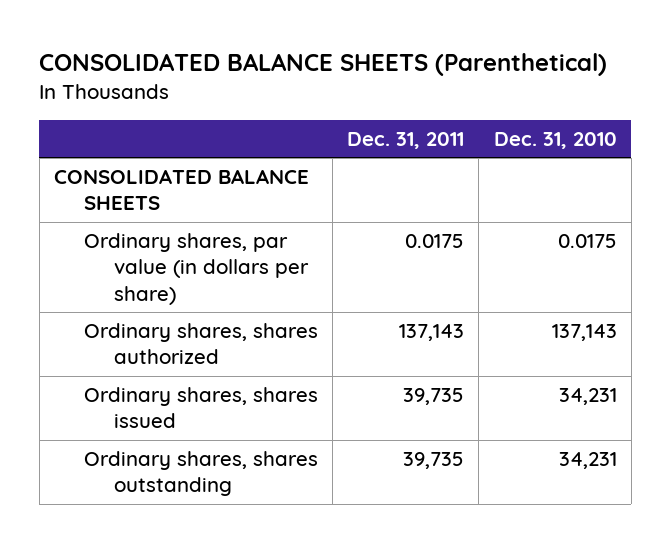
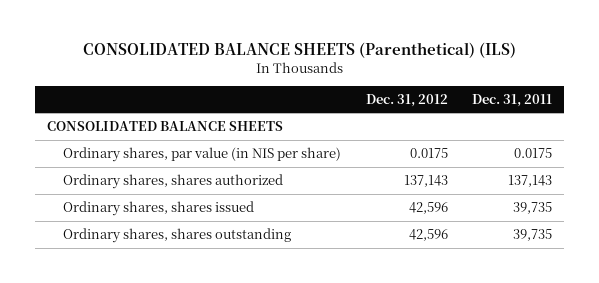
[39,53,608,77] CONSOLIDATED BALANCE SHEETS (Parenthetical) -> [82,41,516,58] CONSOLIDATED BALANCE SHEETS (Parenthetical) (ILS)
[493,131,617,149] Dec. 31, 2010 -> none
none -> [365,93,448,107] Dec. 31, 2012
[83,233,310,305] Ordinary shares, par value (in dollars per share) -> [63,147,342,163] Ordinary shares, par value (in NIS per share)

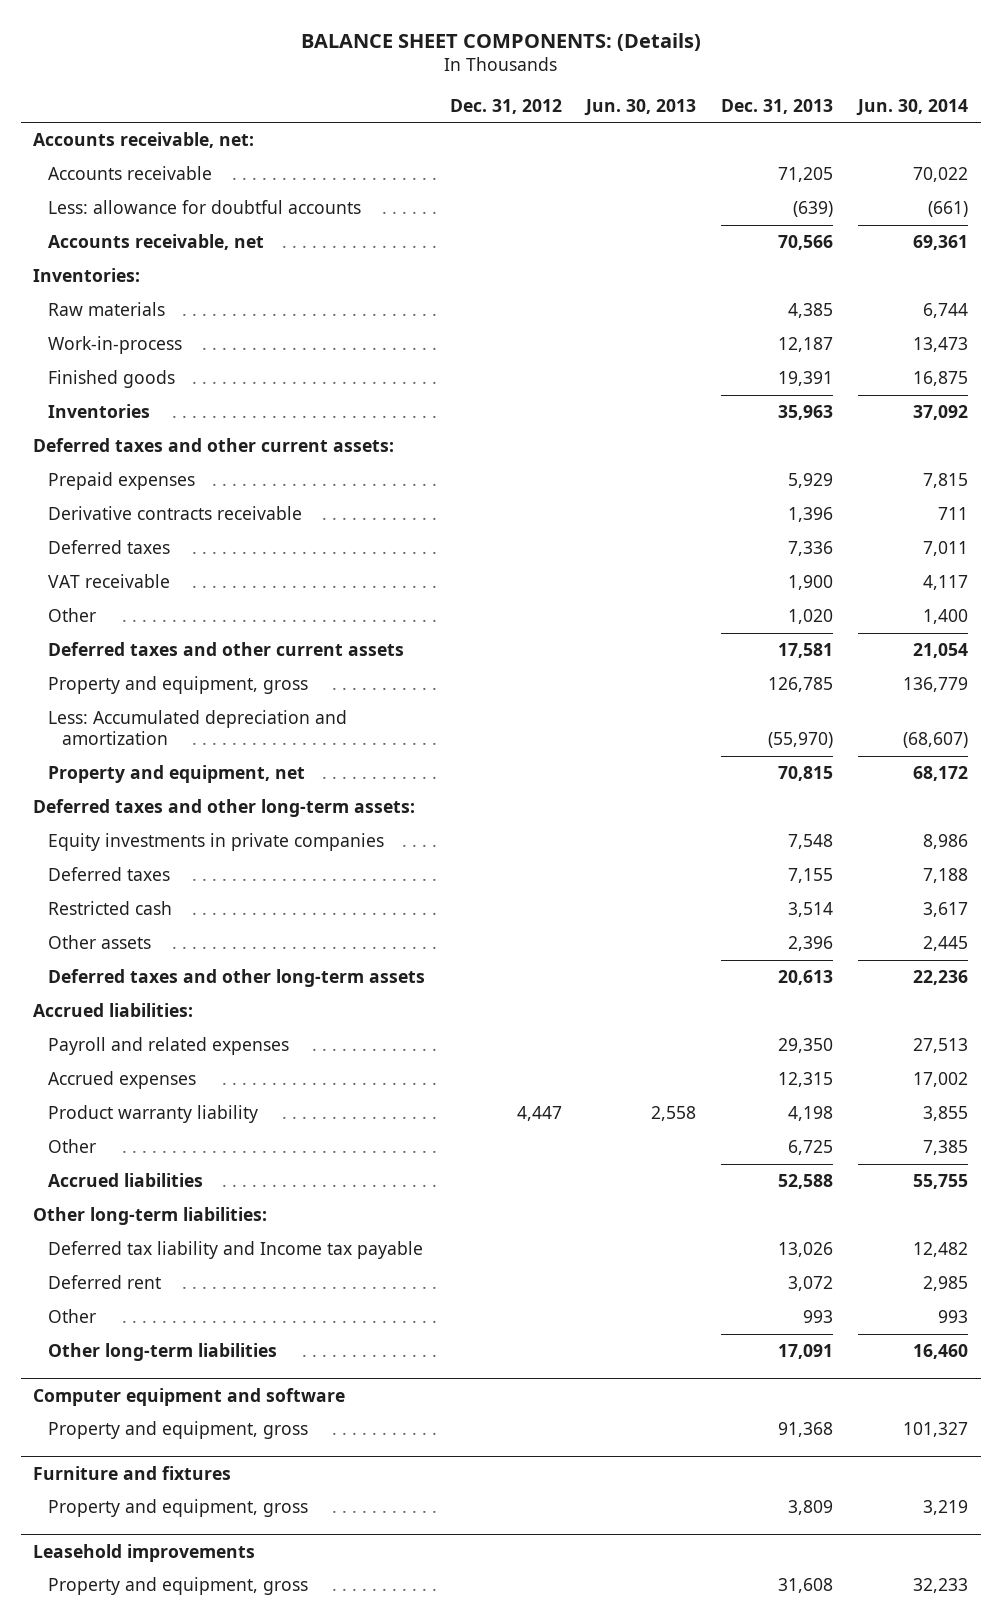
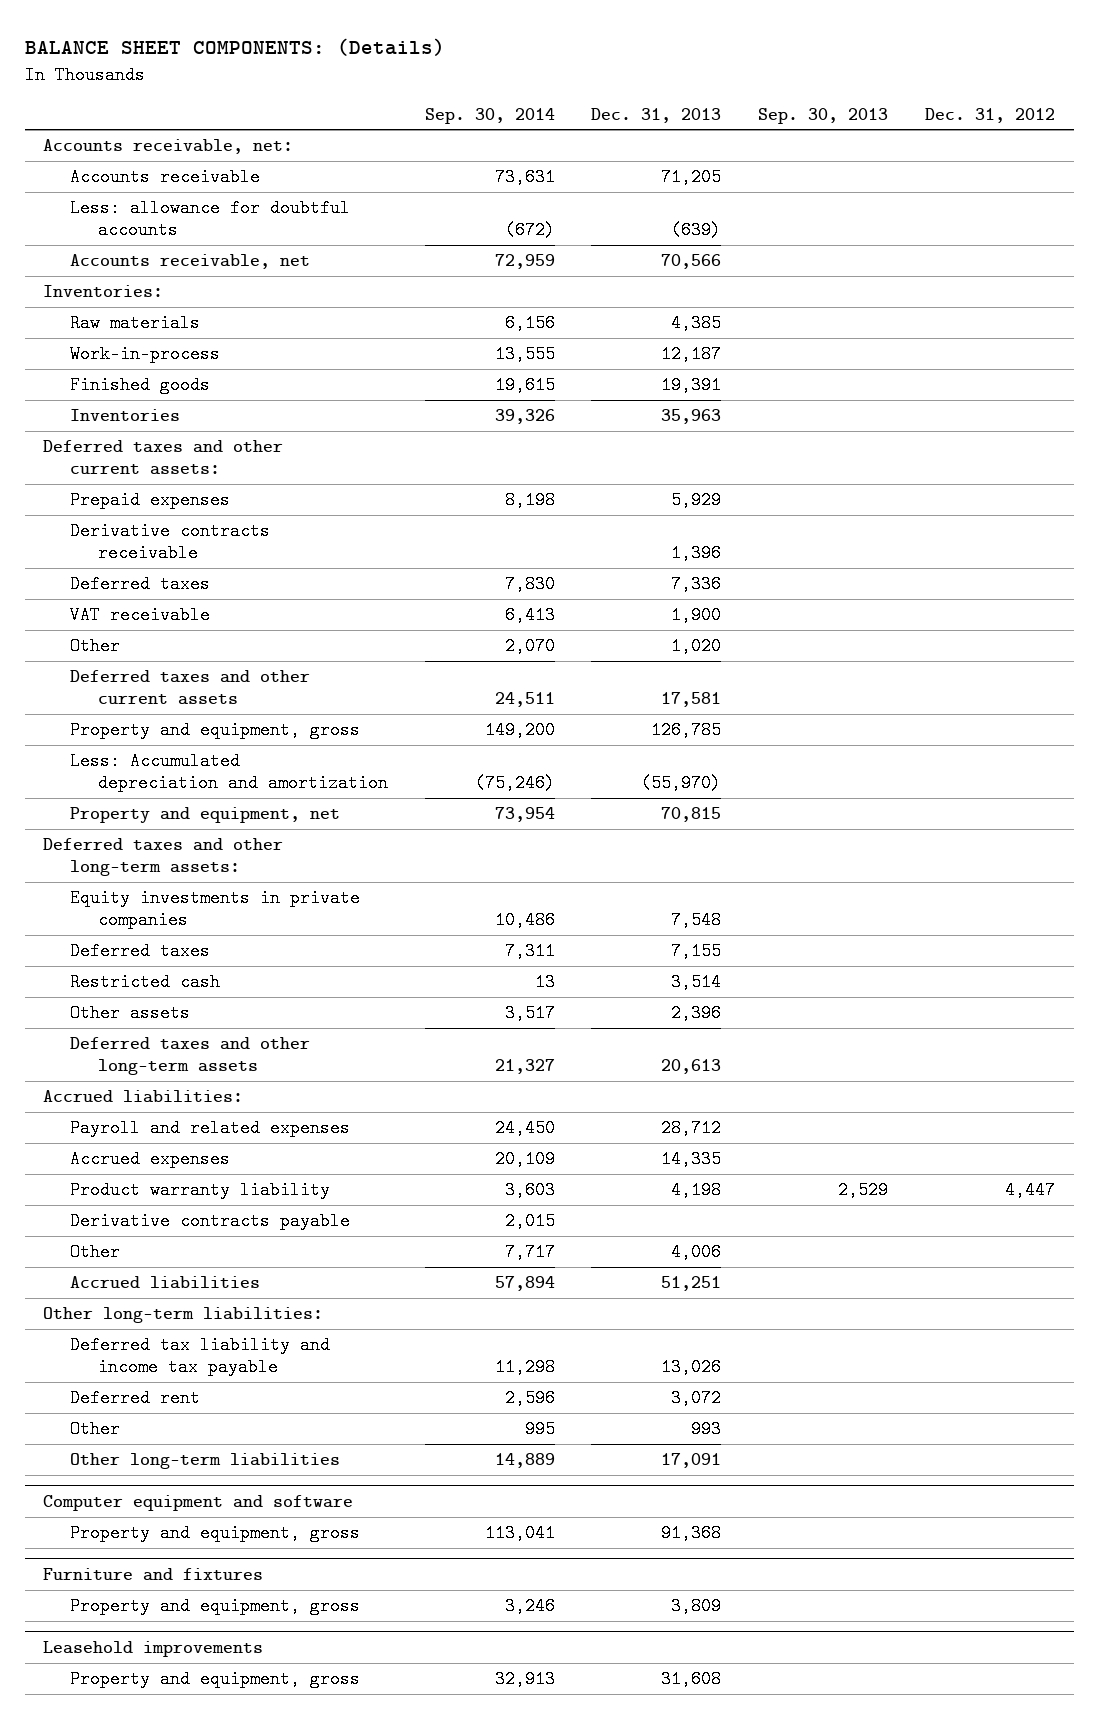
[584,98,697,116] Jun. 30, 2013 -> none
[856,98,969,116] Jun. 30, 2014 -> none
none -> [424,107,555,124] Sep. 30, 2014
none -> [758,107,889,124] Sep. 30, 2013
[778,1038,834,1054] 29,350 -> [661,1119,722,1138] 28,712
[778,1072,834,1088] 12,315 -> [661,1150,722,1169] 14,335
none -> [70,1212,351,1231] Derivative contracts payable
[788,1140,834,1156] 6,725 -> [671,1243,722,1262] 4,006
[778,1174,834,1190] 52,588 -> [661,1276,722,1292] 51,251
[47,1241,423,1260] Deferred tax liability and Income tax payable -> [70,1336,331,1377] Deferred tax liability and income tax payable

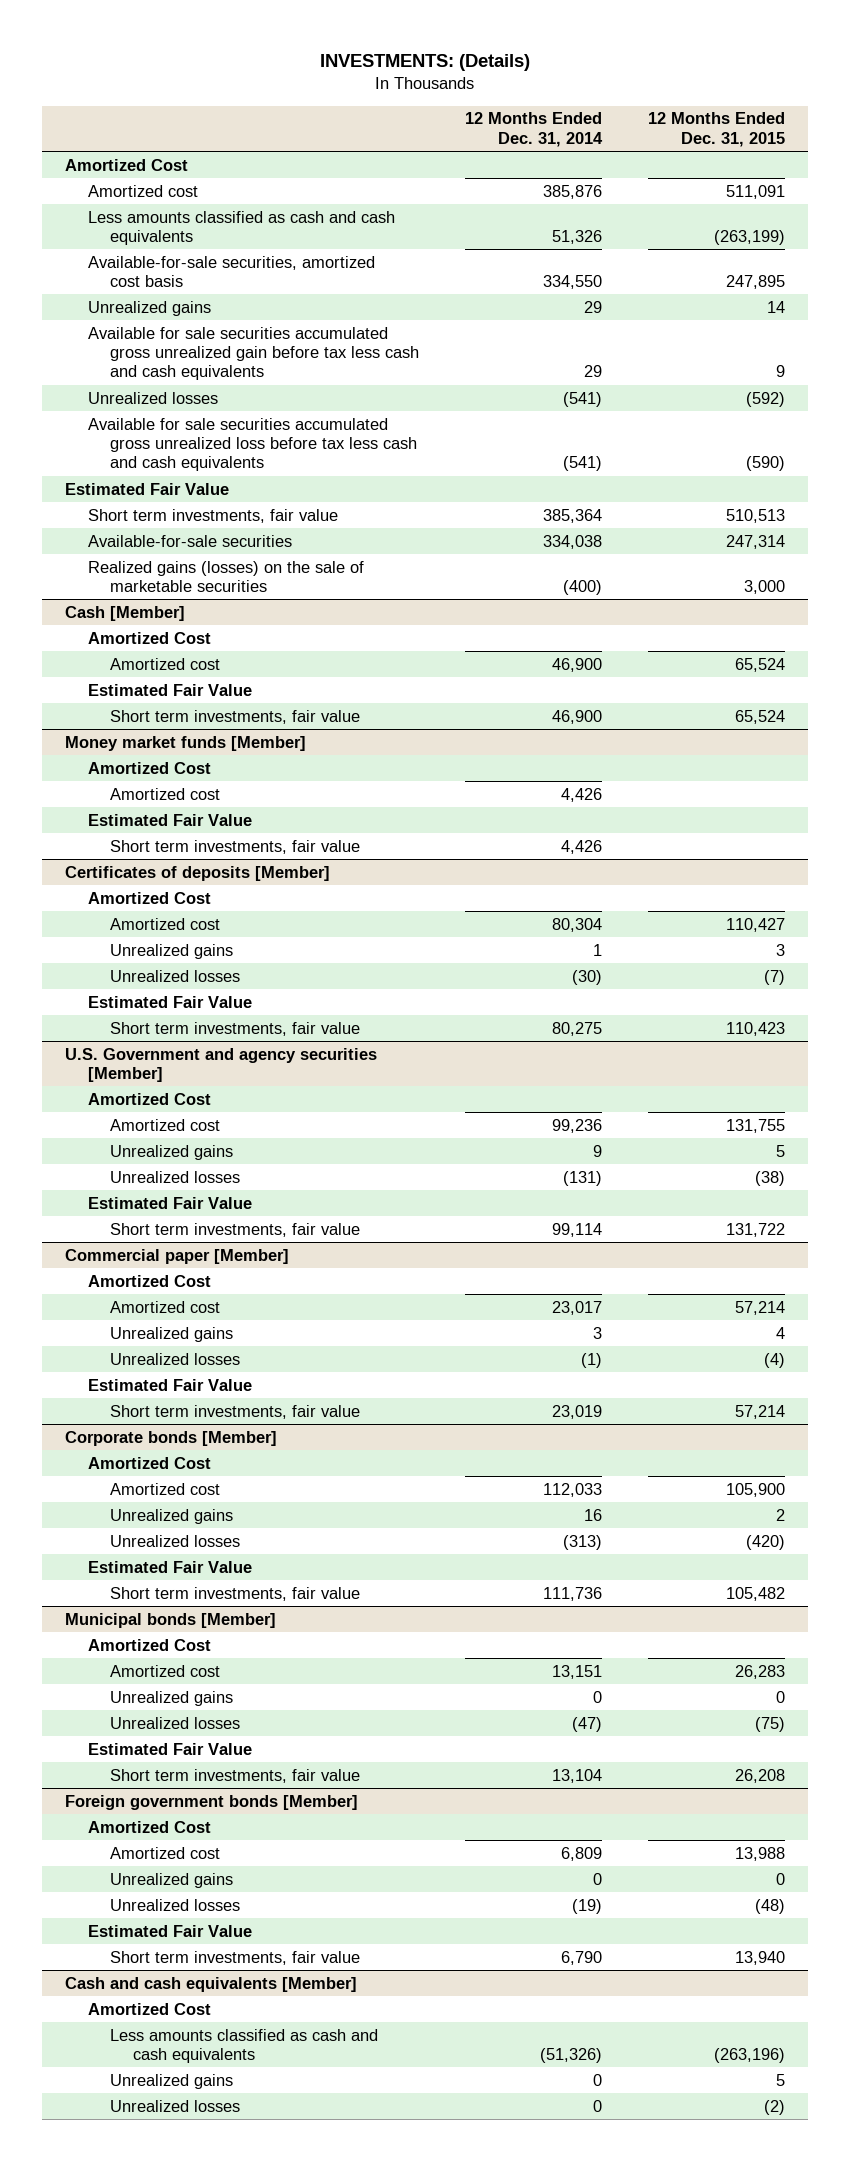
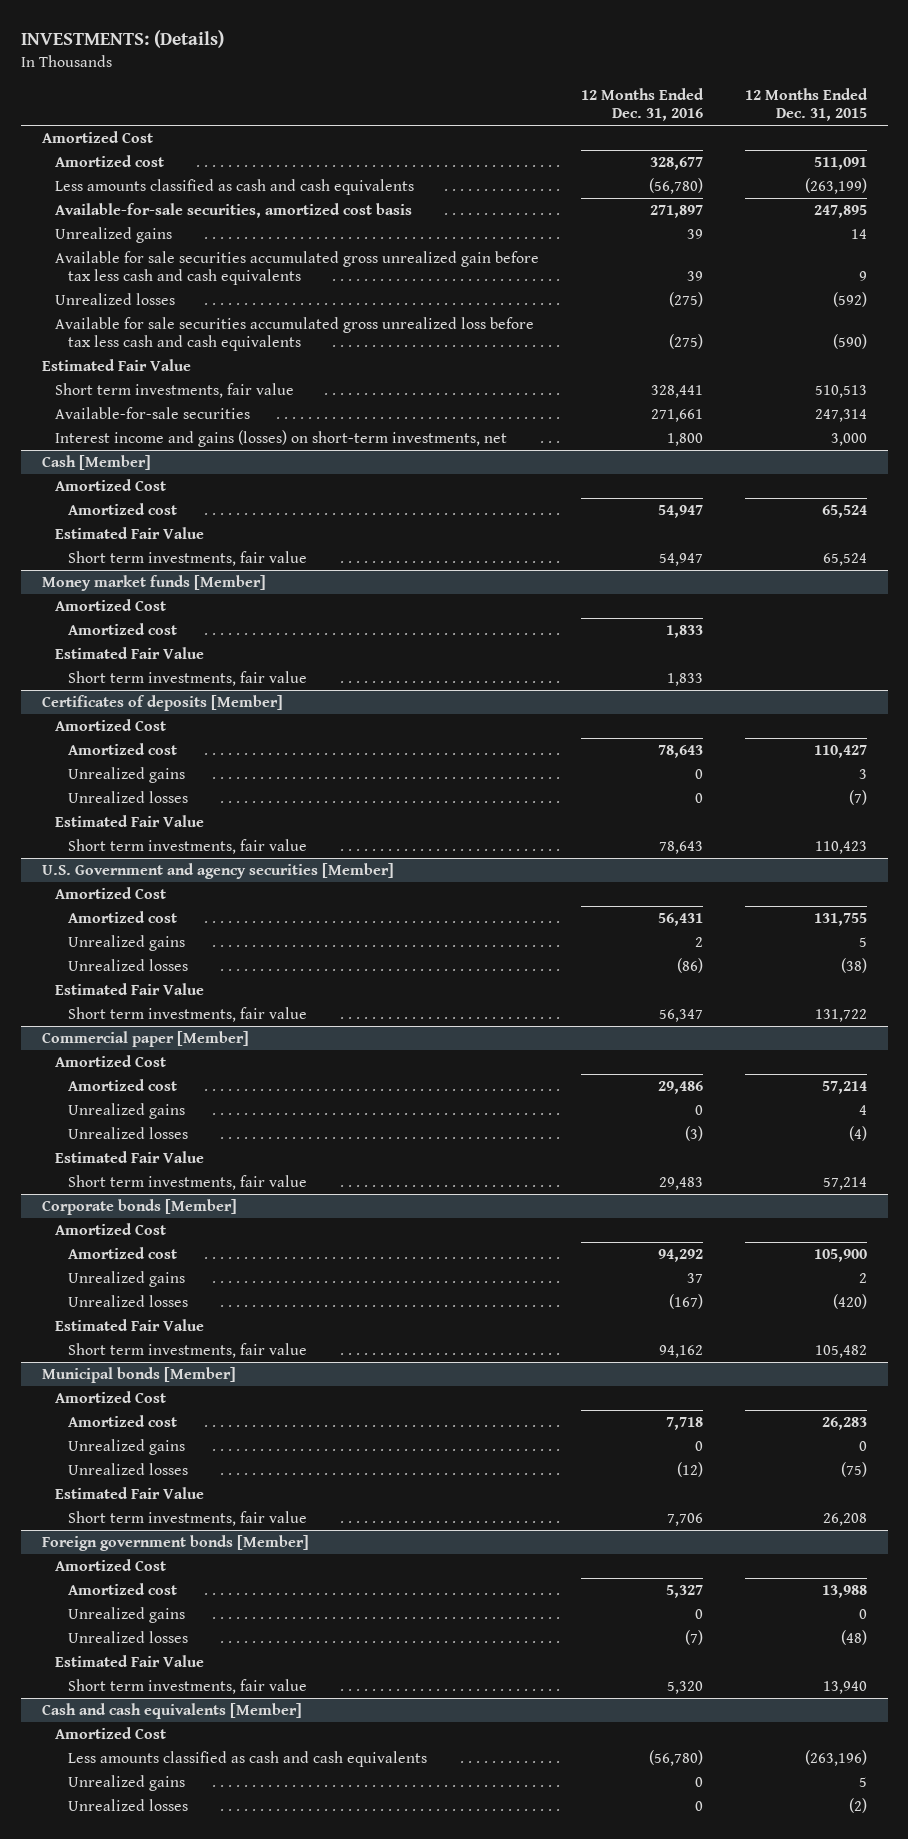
[465,112,604,147] 12 Months Ended Dec. 31, 2014 -> none
none -> [580,87,704,122] 12 Months Ended Dec. 31, 2016
[87,560,364,592] Realized gains (losses) on the sale of marketable securities -> [54,429,507,447] Interest income and gains (losses) on short-term investments, net

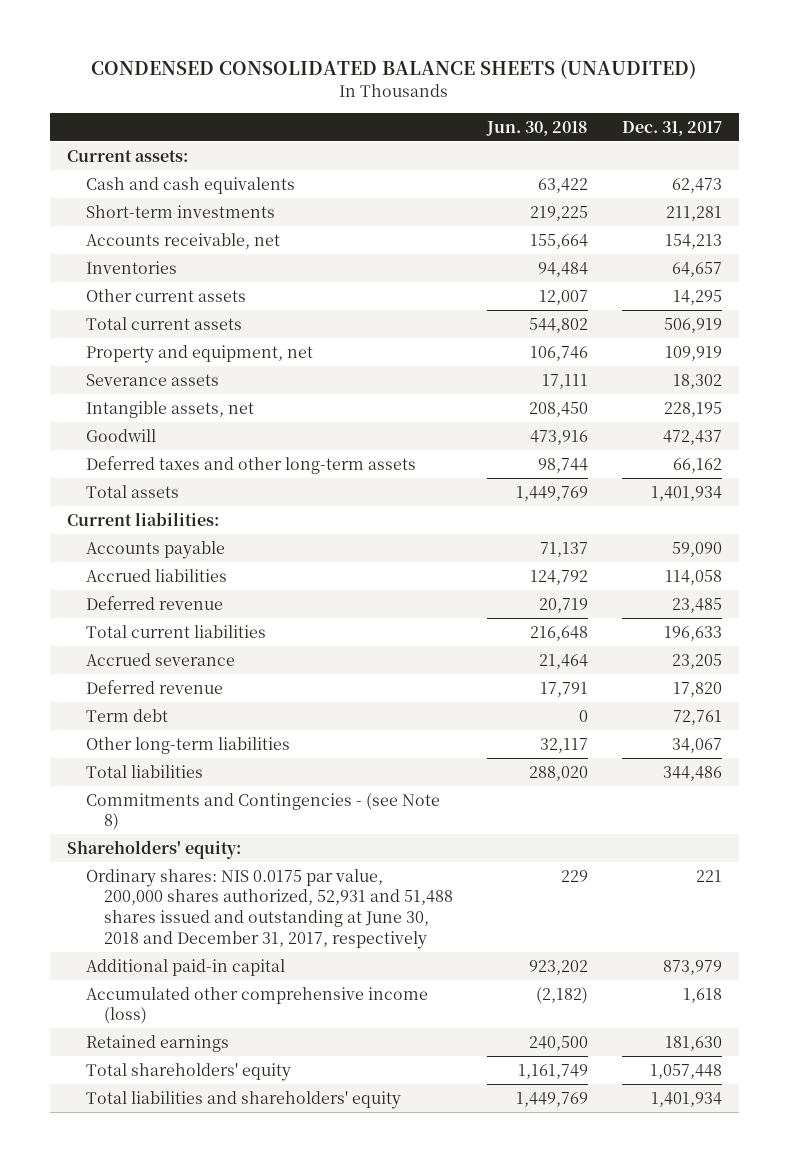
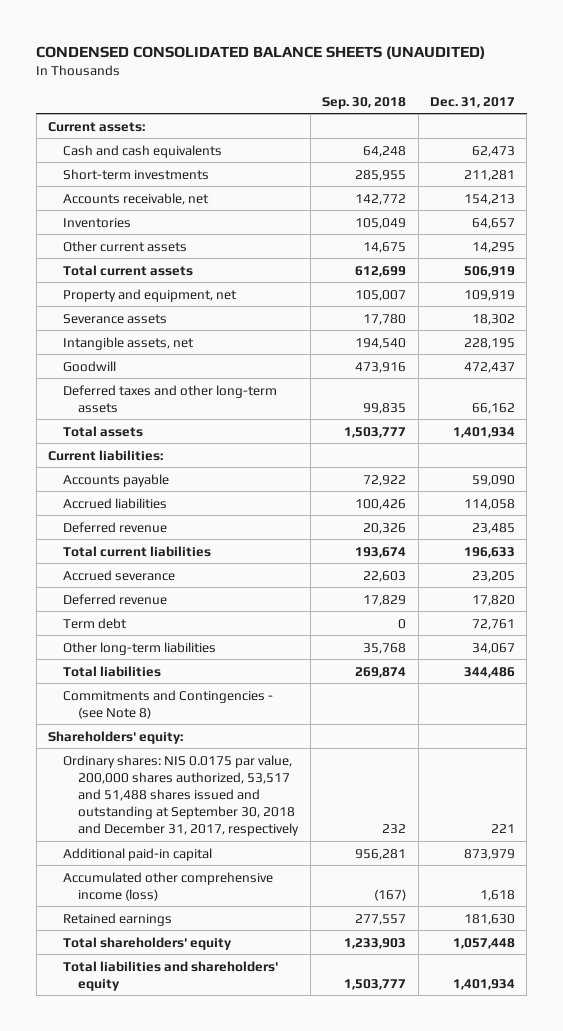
[485,120,588,136] Jun. 30, 2018 -> none
none -> [322,96,407,109] Sep. 30, 2018
[85,868,454,949] Ordinary shares: NIS 0.0175 par value, 200,000 shares authorized, 52,931 and 51,488 shares issued and outstanding at June 30, 2018 and December 31, 2017, respectively -> [63,754,300,837] Ordinary shares: NIS 0.0175 par value, 200,000 shares authorized, 53,517 and 51,488 shares issued and outstanding at September 30, 2018 and December 31, 2017, respectively

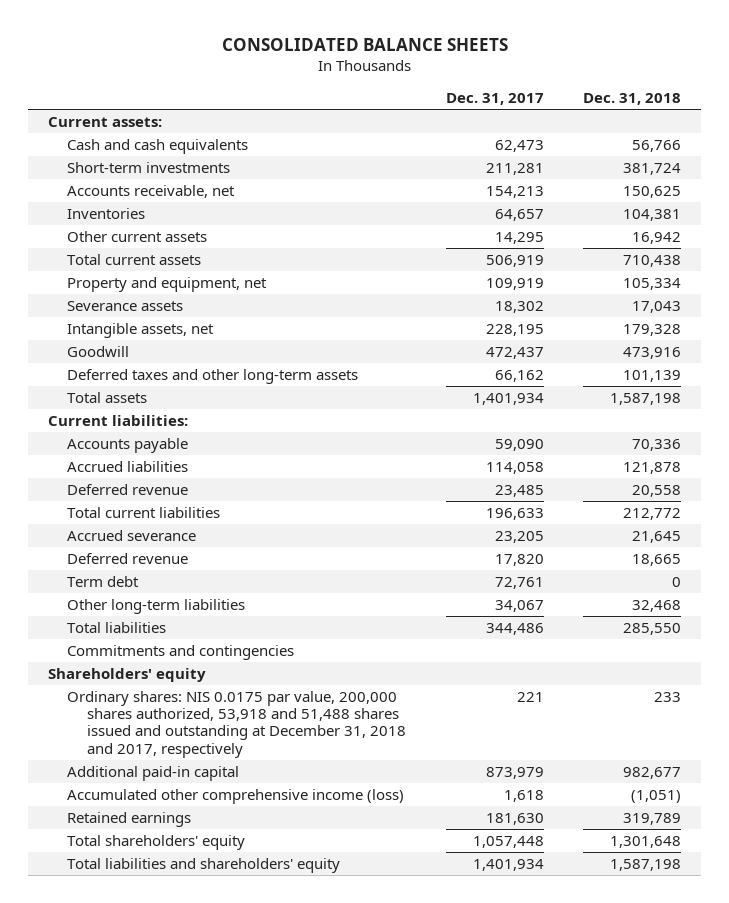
[36,46,486,60] CONDENSED CONSOLIDATED BALANCE SHEETS (UNAUDITED) -> [221,37,508,51] CONSOLIDATED BALANCE SHEETS
[322,96,407,109] Sep. 30, 2018 -> none
none -> [583,92,682,105] Dec. 31, 2018
[63,689,274,719] Commitments and Contingencies - (see Note 8) -> [67,645,295,661] Commitments and contingencies
[47,730,183,744] Shareholders' equity: -> [47,668,206,683] Shareholders' equity
[63,754,300,837] Ordinary shares: NIS 0.0175 par value, 200,000 shares authorized, 53,517 and 51,488 shares issued and outstanding at September 30, 2018 and December 31, 2017, respectively -> [67,691,407,758] Ordinary shares: NIS 0.0175 par value, 200,000 shares authorized, 53,918 and 51,488 shares issued and outstanding at December 31, 2018 and 2017, respectively

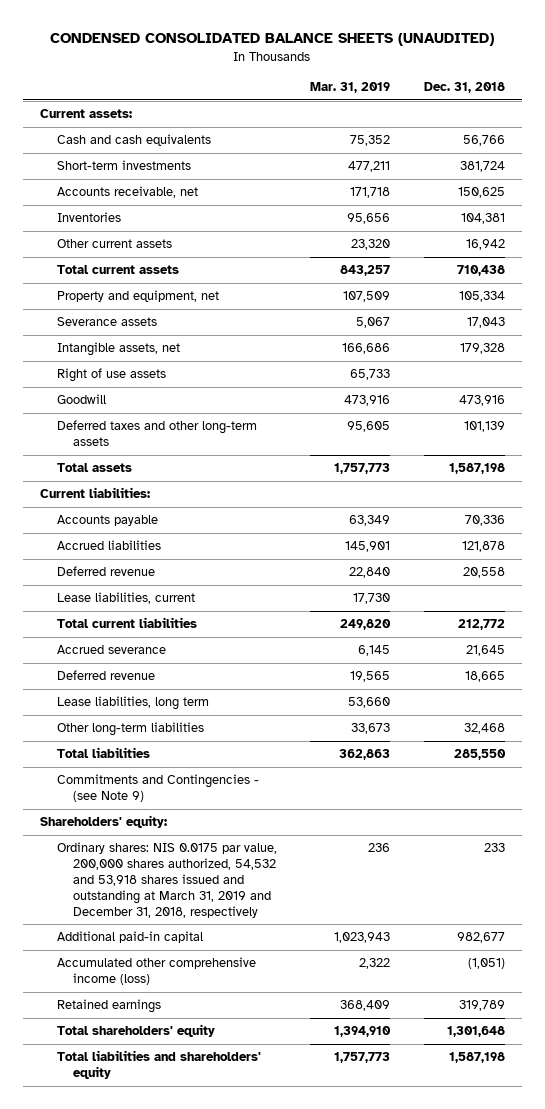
[221,37,508,51] CONSOLIDATED BALANCE SHEETS -> [50,33,495,47] CONDENSED CONSOLIDATED BALANCE SHEETS (UNAUDITED)
[445,92,544,105] Dec. 31, 2017 -> none
none -> [310,82,391,94] Mar. 31, 2019
none -> [56,368,166,383] Right of use assets
none -> [56,592,195,605] Lease liabilities, current
[67,576,140,588] Term debt -> none
none -> [56,696,209,711] Lease liabilities, long term
[67,645,295,661] Commitments and contingencies -> [56,774,259,803] Commitments and Contingencies - (see Note 9)
[47,668,206,683] Shareholders' equity -> [40,815,168,829] Shareholders' equity:
[67,691,407,758] Ordinary shares: NIS 0.0175 par value, 200,000 shares authorized, 53,918 and 51,488 shares issued and outstanding at December 31, 2018 and 2017, respectively -> [56,842,277,918] Ordinary shares: NIS 0.0175 par value, 200,000 shares authorized, 54,532 and 53,918 shares issued and outstanding at March 31, 2019 and December 31, 2018, respectively

